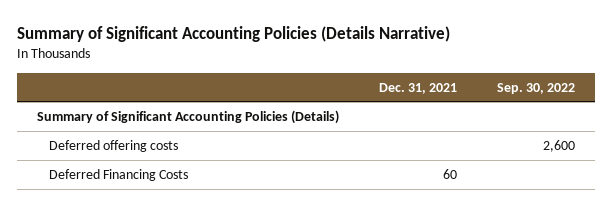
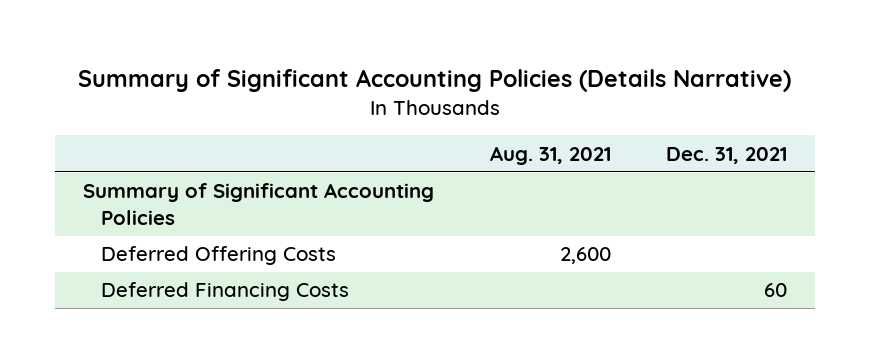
[496,82,575,94] Sep. 30, 2022 -> none
none -> [489,145,611,165] Aug. 31, 2021
[37,109,340,124] Summary of Significant Accounting Policies (Details) -> [83,183,435,225] Summary of Significant Accounting Policies
[48,139,178,152] Deferred offering costs -> [101,246,337,266] Deferred Offering Costs

